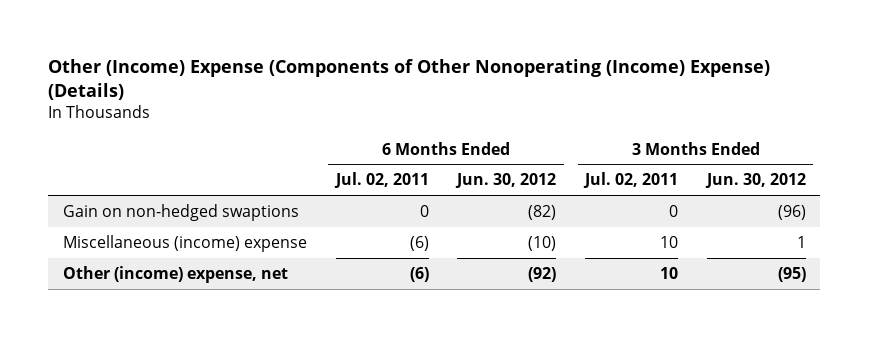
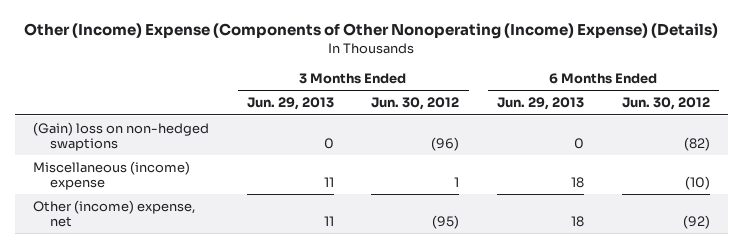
[333,172,429,189] Jul. 02, 2011 -> none
[583,172,679,189] Jul. 02, 2011 -> none
none -> [246,97,334,111] Jun. 29, 2013
none -> [497,97,585,111] Jun. 29, 2013
[62,204,299,222] Gain on non-hedged swaptions -> [33,121,210,152] (Gain) loss on non-hedged swaptions

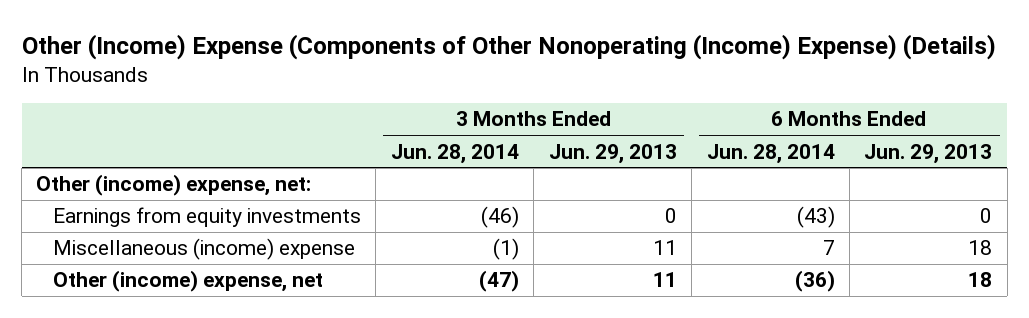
[371,97,460,111] Jun. 30, 2012 -> none
[621,97,710,111] Jun. 30, 2012 -> none
none -> [390,143,519,164] Jun. 28, 2014
none -> [706,143,835,164] Jun. 28, 2014
[33,121,210,152] (Gain) loss on non-hedged swaptions -> none
none -> [36,174,312,197] Other (income) expense, net:
none -> [52,207,361,228] Earnings from equity investments

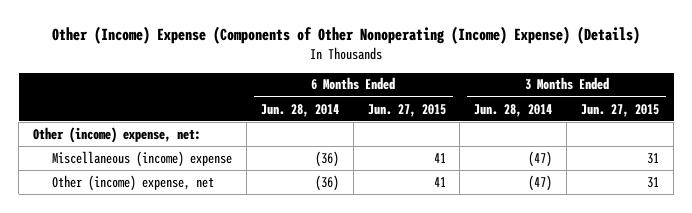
[548,143,677,164] Jun. 29, 2013 -> none
[864,143,993,164] Jun. 29, 2013 -> none
none -> [367,103,446,117] Jun. 27, 2015
none -> [581,103,660,117] Jun. 27, 2015
[52,207,361,228] Earnings from equity investments -> none
[492,238,519,261] (1) -> [528,150,553,167] (47)
[822,240,835,256] 7 -> [314,150,339,167] (36)

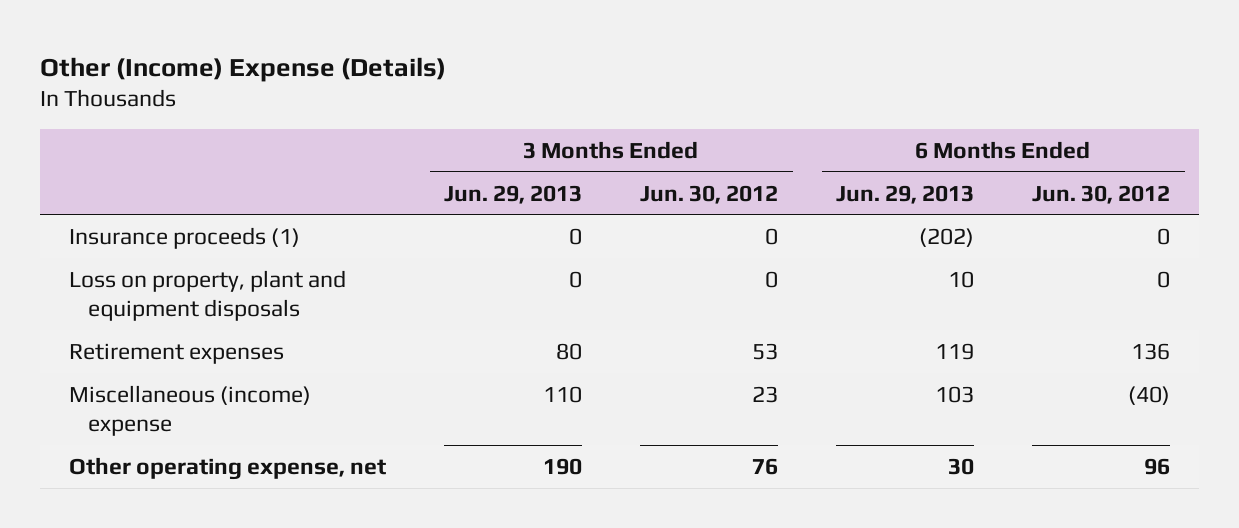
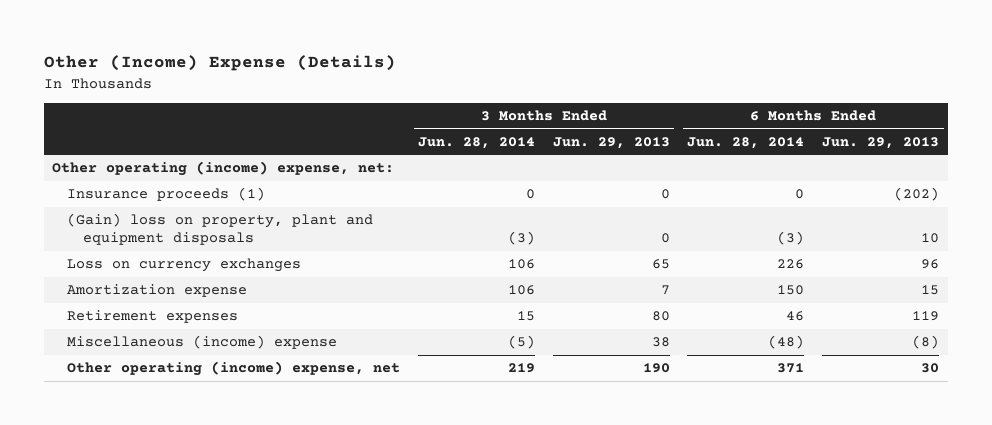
[640,184,779,204] Jun. 30, 2012 -> none
[1032,184,1171,204] Jun. 30, 2012 -> none
none -> [418,136,536,149] Jun. 28, 2014
none -> [687,136,805,149] Jun. 28, 2014
none -> [52,161,395,177] Other operating (income) expense, net:
[69,269,347,322] Loss on property, plant and equipment disposals -> [67,213,374,246] (Gain) loss on property, plant and equipment disposals
none -> [67,258,302,273] Loss on currency exchanges
none -> [67,284,248,298] Amortization expense
[543,385,583,403] 110 -> [651,337,670,348] 38
[935,385,975,403] 103 -> [912,335,940,350] (8)
[69,456,387,480] Other operating expense, net -> [67,361,401,377] Other operating (income) expense, net

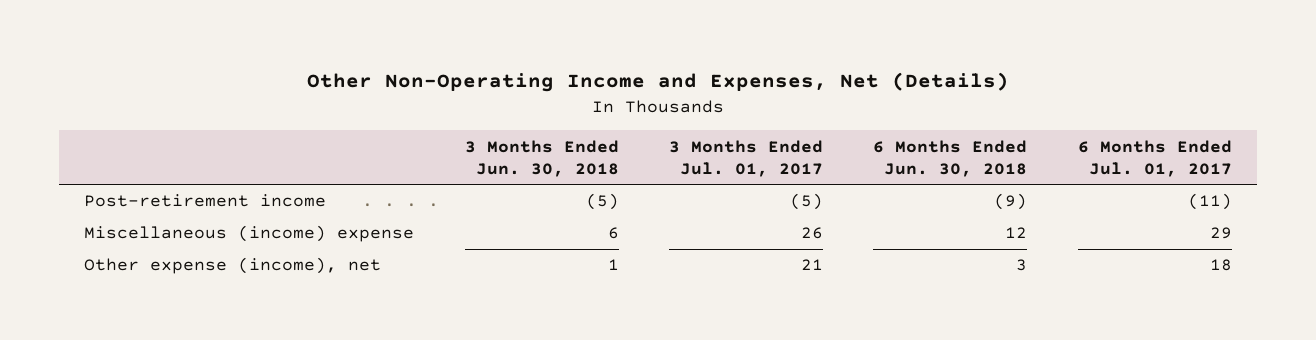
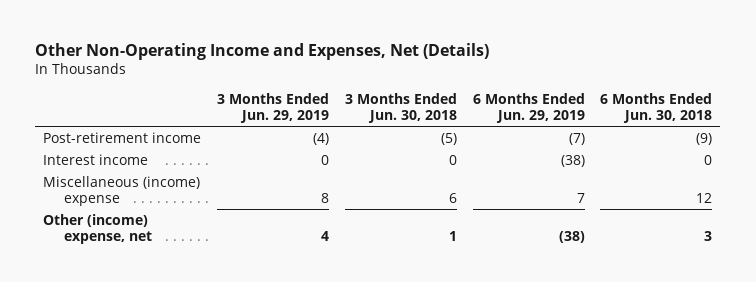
[668,139,823,177] 3 Months Ended Jul. 01, 2017 -> none
[1077,139,1232,177] 6 Months Ended Jul. 01, 2017 -> none
none -> [216,92,329,124] 3 Months Ended Jun. 29, 2019
none -> [472,92,585,124] 6 Months Ended Jun. 29, 2019
none -> [43,153,149,165] Interest income
[84,257,382,275] Other expense (income), net -> [43,213,152,245] Other (income) expense, net

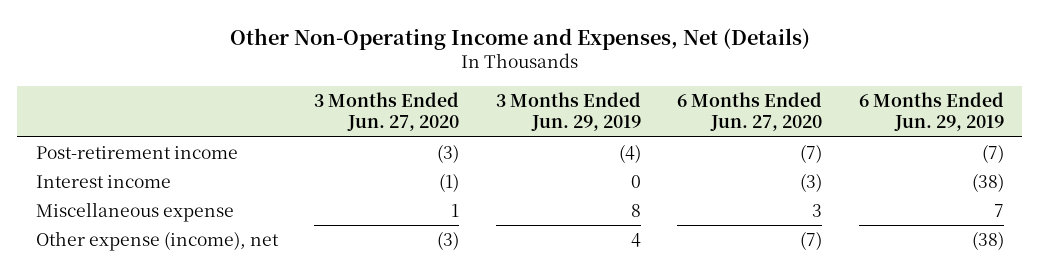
[344,92,457,124] 3 Months Ended Jun. 30, 2018 -> none
[600,92,713,124] 6 Months Ended Jun. 30, 2018 -> none
none -> [314,92,460,132] 3 Months Ended Jun. 27, 2020
none -> [677,92,823,132] 6 Months Ended Jun. 27, 2020
[43,175,201,207] Miscellaneous (income) expense -> [35,202,234,223] Miscellaneous expense
[43,213,152,245] Other (income) expense, net -> [35,231,279,252] Other expense (income), net

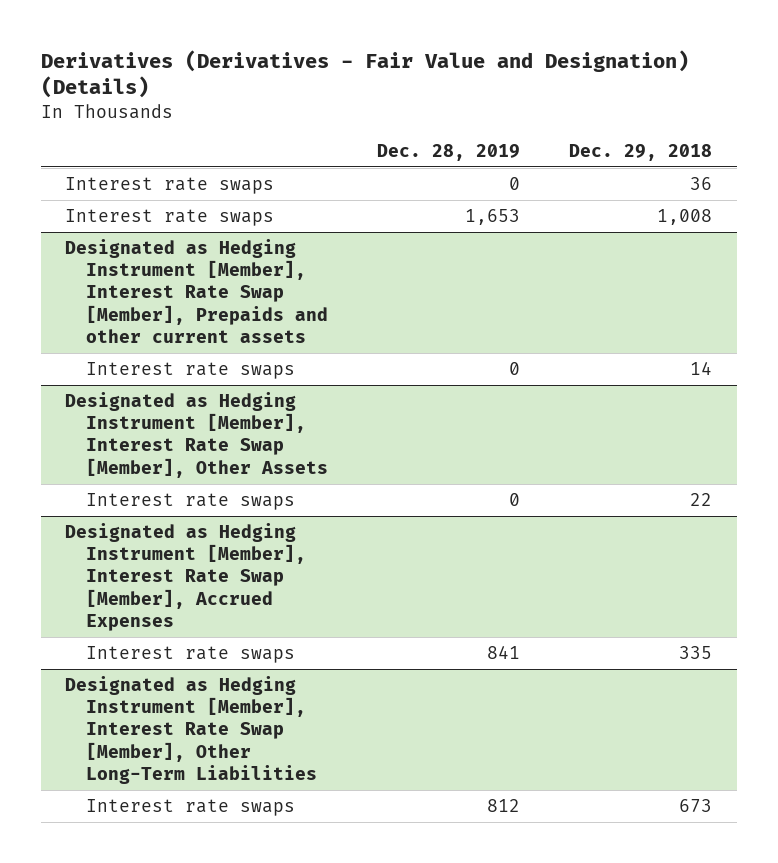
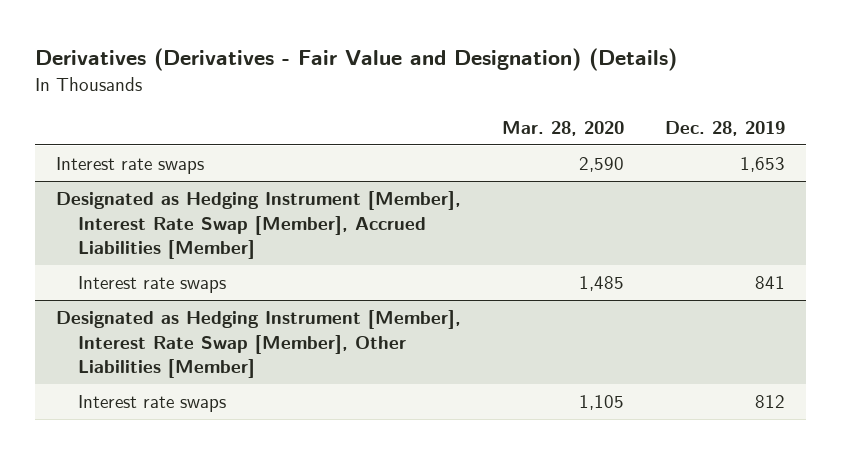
[569,143,713,161] Dec. 29, 2018 -> none
none -> [502,121,625,137] Mar. 28, 2020
[65,176,275,194] Interest rate swaps -> none
[65,238,328,344] Designated as Hedging Instrument [Member], Interest Rate Swap [Member], Prepaids and other current assets -> none
[85,361,295,379] Interest rate swaps -> none
[65,391,328,478] Designated as Hedging Instrument [Member], Interest Rate Swap [Member], Other Assets -> none
[85,492,295,510] Interest rate swaps -> none
[65,522,306,632] Designated as Hedging Instrument [Member], Interest Rate Swap [Member], Accrued Expenses -> [55,191,461,260] Designated as Hedging Instrument [Member], Interest Rate Swap [Member], Accrued Liabilities [Member]
[65,675,317,785] Designated as Hedging Instrument [Member], Interest Rate Swap [Member], Other Long-Term Liabilities -> [55,310,461,379] Designated as Hedging Instrument [Member], Interest Rate Swap [Member], Other Liabilities [Member]

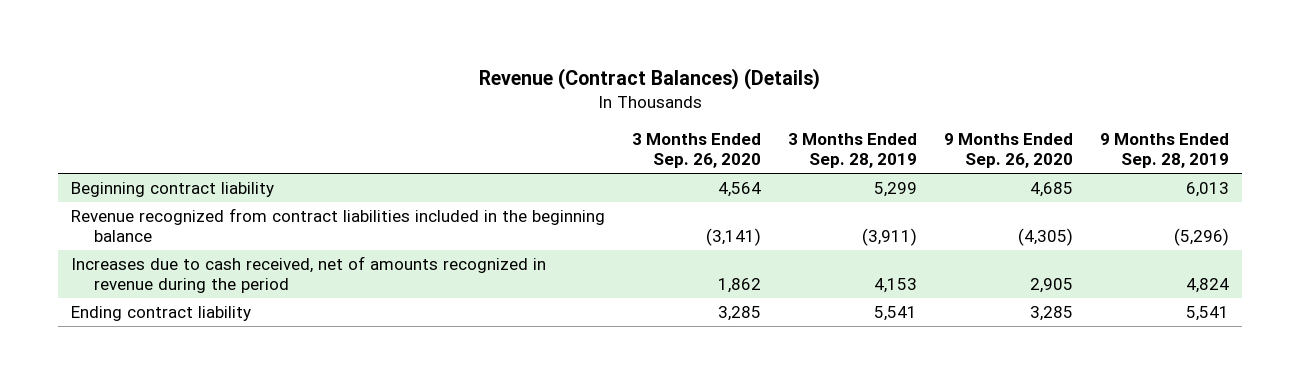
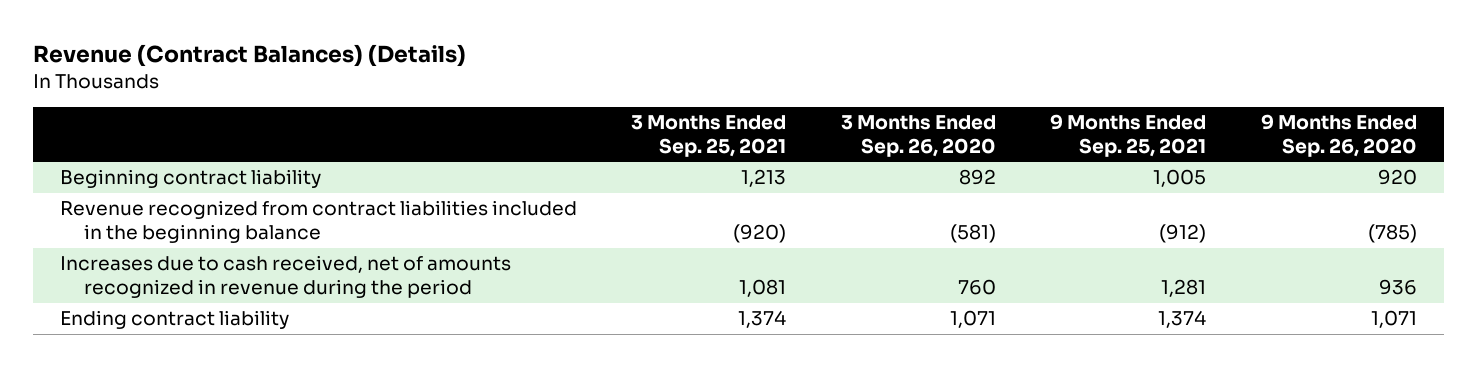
[788,133,918,168] 3 Months Ended Sep. 28, 2019 -> none
[1099,133,1229,168] 9 Months Ended Sep. 28, 2019 -> none
none -> [631,115,787,157] 3 Months Ended Sep. 25, 2021
none -> [1050,114,1207,157] 9 Months Ended Sep. 25, 2021
[718,182,762,198] 4,564 -> [958,169,996,186] 892
[1029,182,1073,198] 4,685 -> [1377,169,1417,186] 920
[706,228,762,247] (3,141) -> [949,224,996,244] (581)
[1017,228,1073,247] (4,305) -> [1367,224,1417,244] (785)
[718,278,762,294] 1,862 -> [957,279,996,296] 760
[1029,278,1073,294] 2,905 -> [1378,279,1417,296] 936
[718,306,762,322] 3,285 -> [949,310,996,329] 1,071
[1029,306,1073,322] 3,285 -> [1370,310,1417,329] 1,071

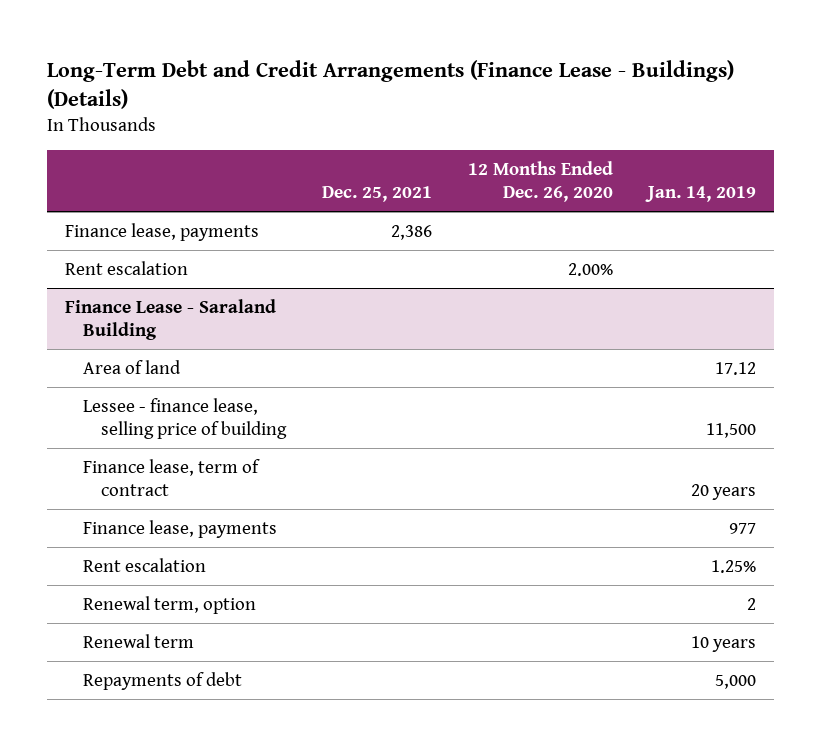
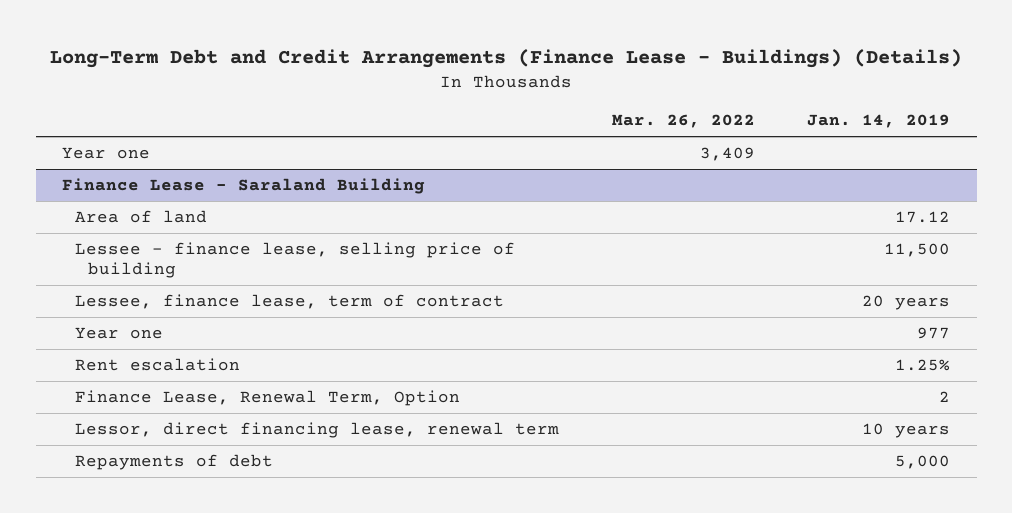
[321,185,432,202] Dec. 25, 2021 -> none
[467,160,613,202] 12 Months Ended Dec. 26, 2020 -> none
none -> [611,114,755,129] Mar. 26, 2022
[65,260,189,275] Rent escalation -> none
[65,222,260,241] Finance lease, payments -> [62,146,151,159] Year one
[83,458,261,497] Finance lease, term of contract -> [74,293,504,309] Lessee, finance lease, term of contract
[83,519,278,538] Finance lease, payments -> [74,326,163,339] Year one
[83,595,257,614] Renewal term, option -> [74,389,460,406] Finance Lease, Renewal Term, Option
[83,633,195,648] Renewal term -> [74,421,559,438] Lessor, direct financing lease, renewal term

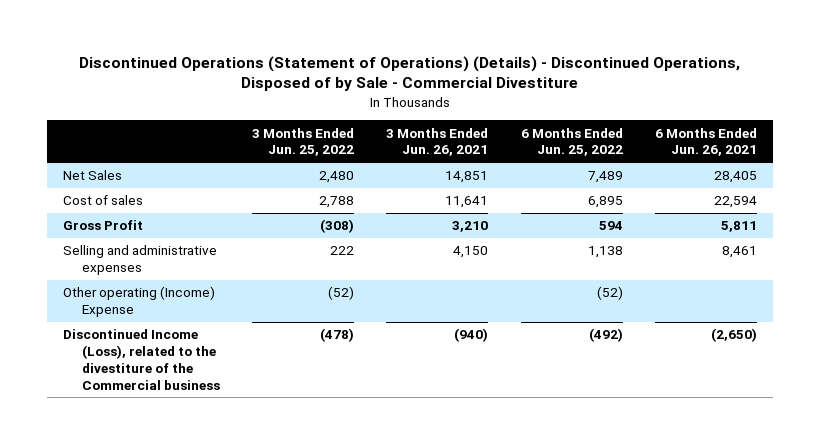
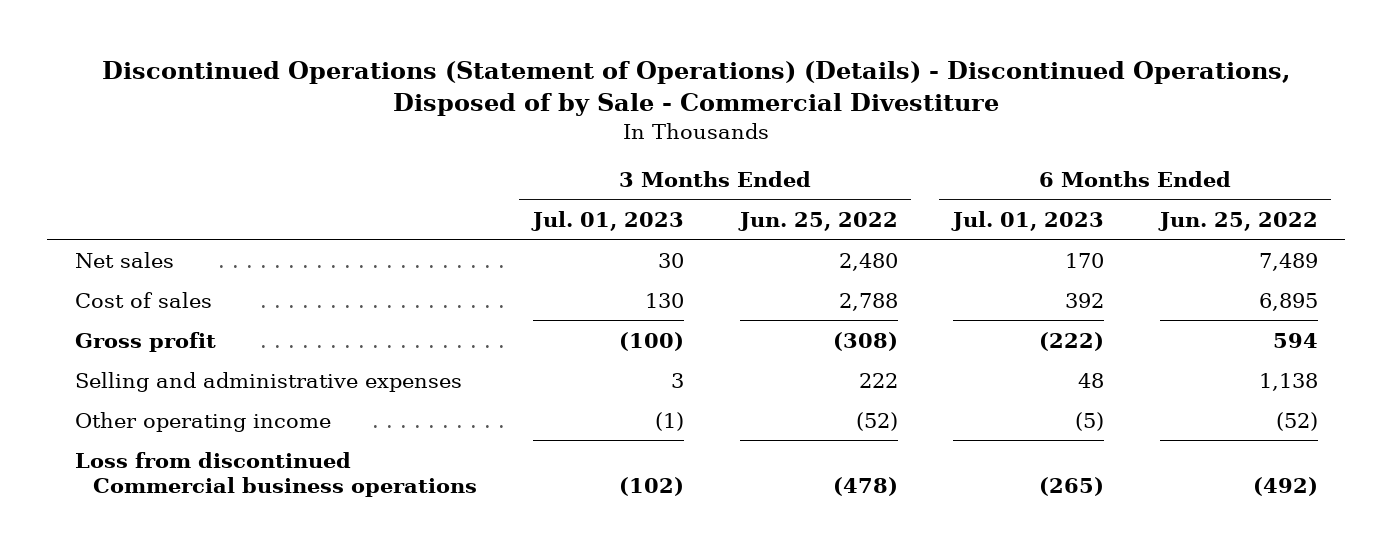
[386,127,489,157] 3 Months Ended Jun. 26, 2021 -> none
[654,127,757,157] 6 Months Ended Jun. 26, 2021 -> none
none -> [530,210,684,231] Jul. 01, 2023
none -> [951,210,1105,231] Jul. 01, 2023
[62,170,122,181] Net Sales -> [75,251,175,268] Net sales
[62,220,143,231] Gross Profit -> [75,331,217,352] Gross profit
[62,286,215,318] Other operating (Income) Expense -> [75,411,332,432] Other operating income
[62,329,220,390] Discontinued Income (Loss), related to the divestiture of the Commercial business -> [75,451,478,497] Loss from discontinued Commercial business operations

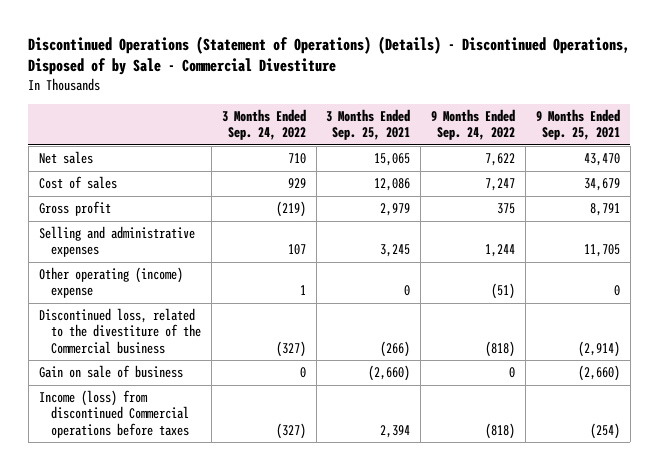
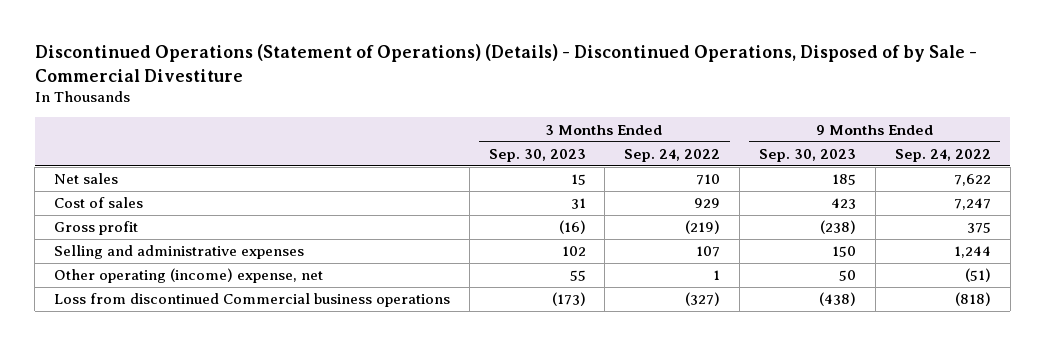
[326,108,411,141] 3 Months Ended Sep. 25, 2021 -> none
[535,108,620,141] 9 Months Ended Sep. 25, 2021 -> none
none -> [488,148,586,162] Sep. 30, 2023
none -> [759,148,857,162] Sep. 30, 2023
[38,365,183,379] Gain on sale of business -> none
[38,390,189,438] Income (loss) from discontinued Commercial operations before taxes -> none
[38,267,183,299] Other operating (income) expense -> [53,268,323,284] Other operating (income) expense, net
[38,308,201,354] Discontinued loss, related to the divestiture of the Commercial business -> [53,293,450,308] Loss from discontinued Commercial business operations

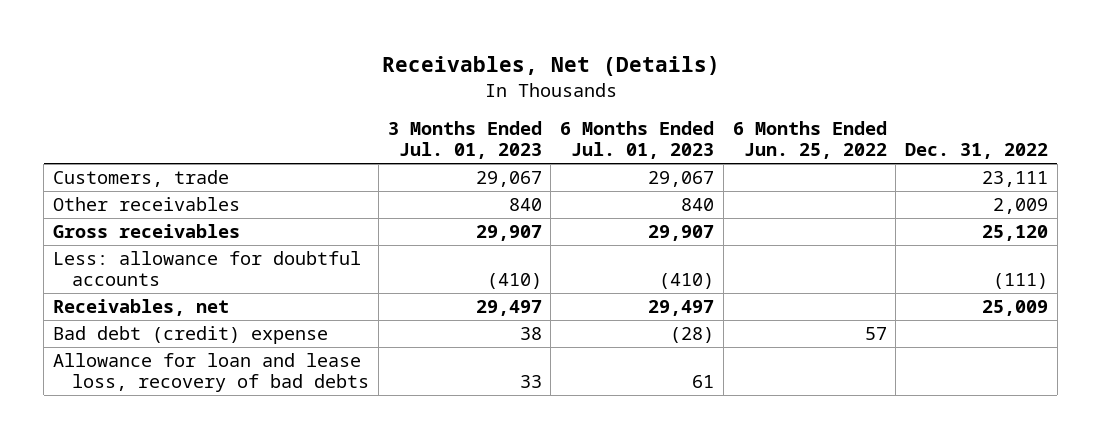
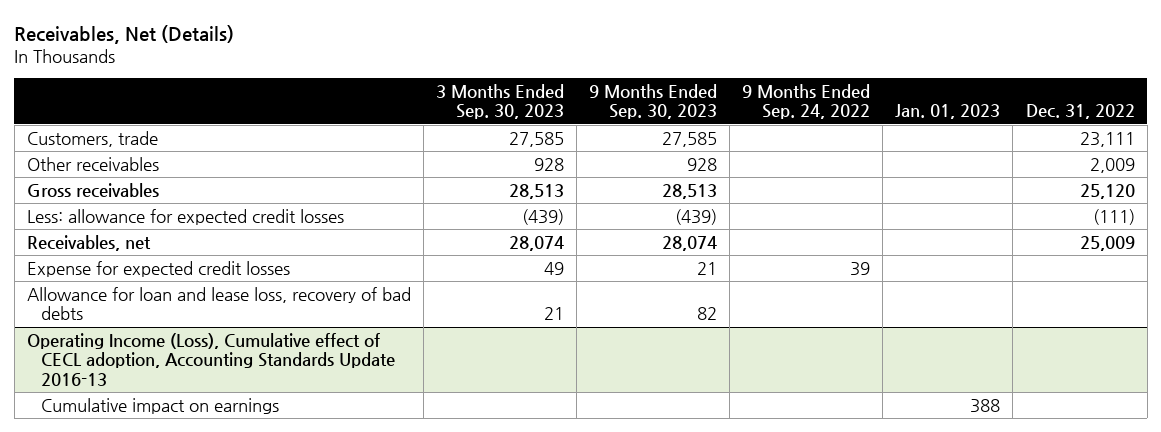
[387,121,542,160] 3 Months Ended Jul. 01, 2023 -> none
[560,121,715,160] 6 Months Ended Jul. 01, 2023 -> none
[732,121,887,160] 6 Months Ended Jun. 25, 2022 -> none
none -> [436,83,565,120] 3 Months Ended Sep. 30, 2023
none -> [589,83,718,120] 9 Months Ended Sep. 30, 2023
none -> [742,83,871,120] 9 Months Ended Sep. 24, 2022
none -> [895,104,1001,120] Jan. 01, 2023
[53,250,362,287] Less: allowance for doubtful accounts -> [26,208,344,225] Less: allowance for expected credit losses
[53,325,329,344] Bad debt (credit) expense -> [26,260,290,277] Expense for expected credit losses
none -> [26,332,395,386] Operating Income (Loss), Cumulative effect of CECL adoption, Accounting Standards Update 2016-13
none -> [40,397,279,414] Cumulative impact on earnings

